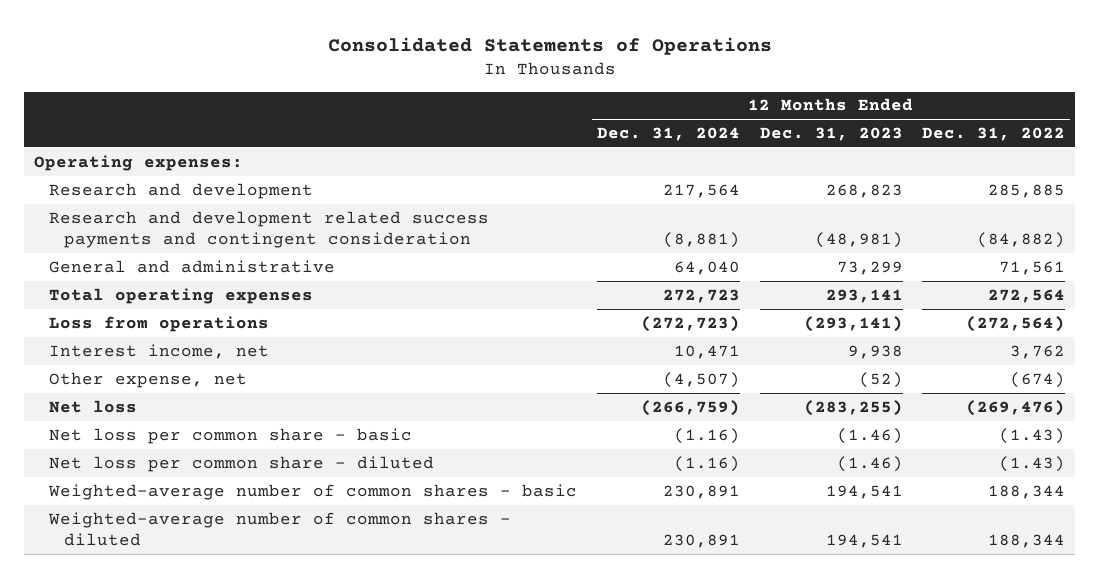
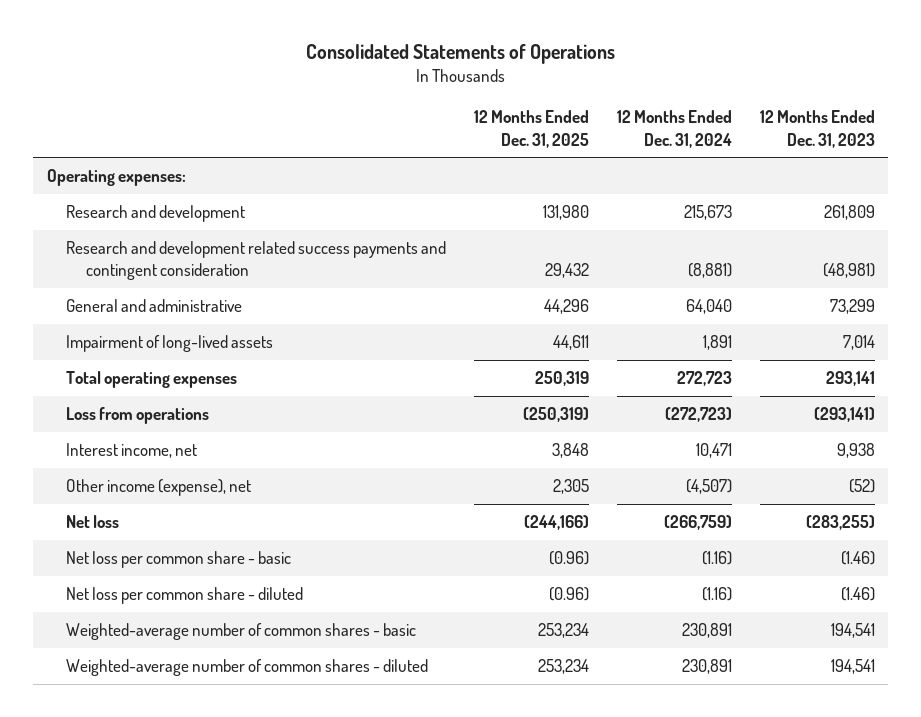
[922,126,1066,141] Dec. 31, 2022 -> none
none -> [474,110,590,148] 12 Months Ended Dec. 31, 2025
[662,183,740,198] 217,564 -> [683,205,732,221] 215,673
[825,183,903,198] 268,823 -> [823,205,875,221] 261,809
none -> [66,335,274,353] Impairment of long-lived assets
[48,371,247,388] Other expense, net -> [66,479,252,497] Other income (expense), net

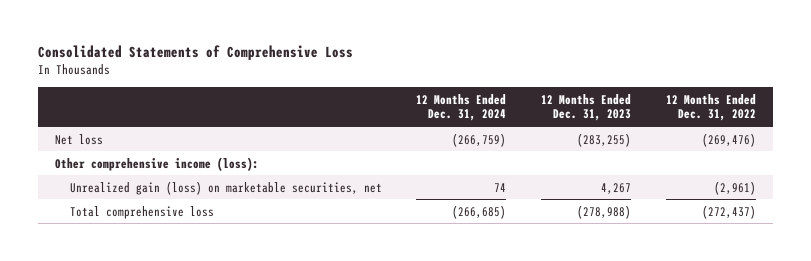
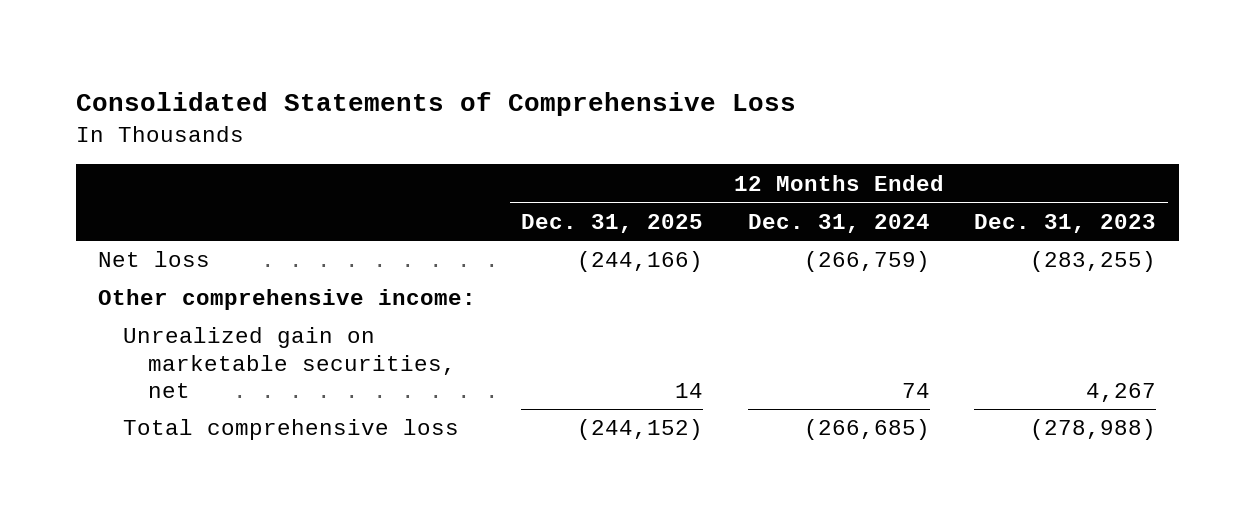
[665,93,756,122] 12 Months Ended Dec. 31, 2022 -> none
none -> [521,213,704,233] Dec. 31, 2025
[55,156,260,171] Other comprehensive income (loss): -> [98,289,477,311] Other comprehensive income:
[69,180,382,195] Unrealized gain (loss) on marketable securities, net -> [123,327,457,398] Unrealized gain on marketable securities, net

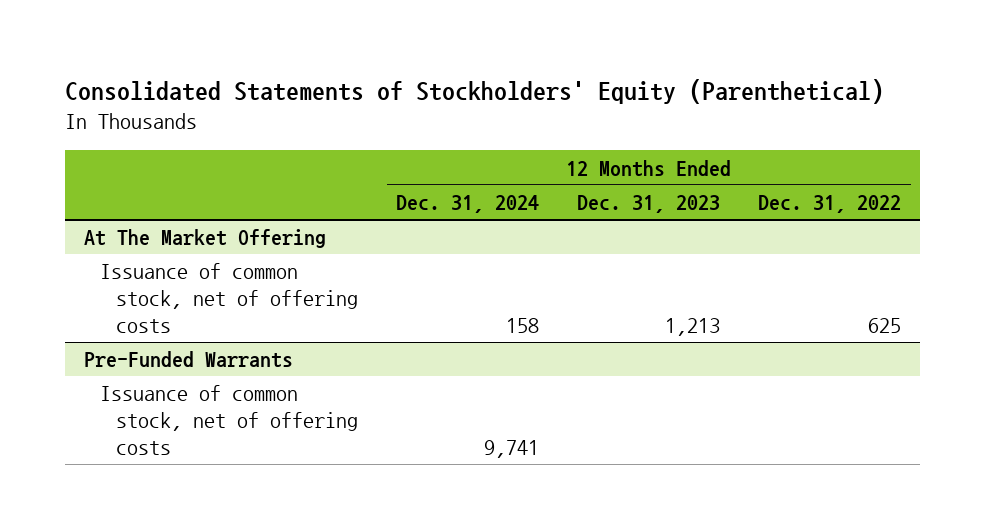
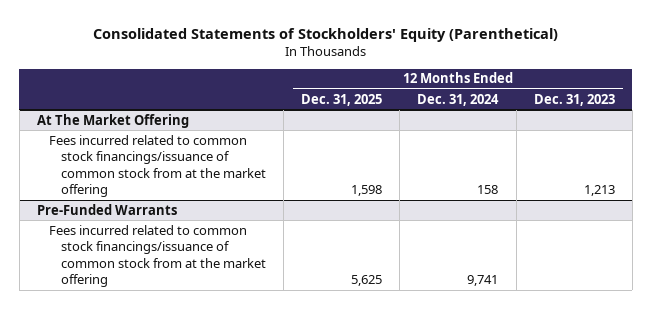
[758,194,902,213] Dec. 31, 2022 -> none
none -> [301,93,383,106] Dec. 31, 2025
[99,263,359,334] Issuance of common stock, net of offering costs -> [48,134,267,198] Fees incurred related to common stock financings/issuance of common stock from at the market offering
[99,385,359,456] Issuance of common stock, net of offering costs -> [48,224,267,288] Fees incurred related to common stock financings/issuance of common stock from at the market offering

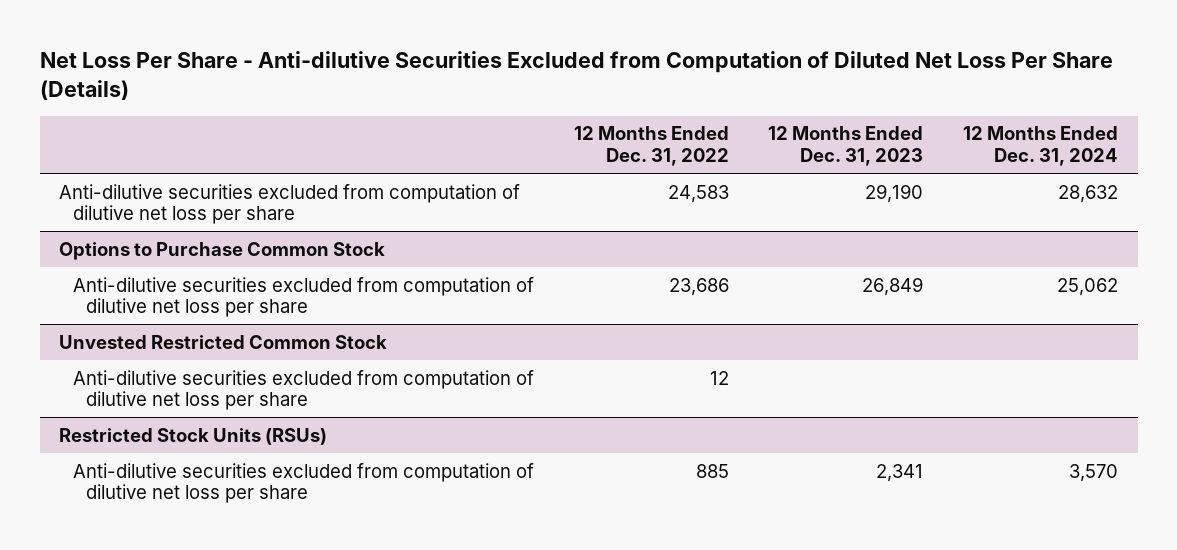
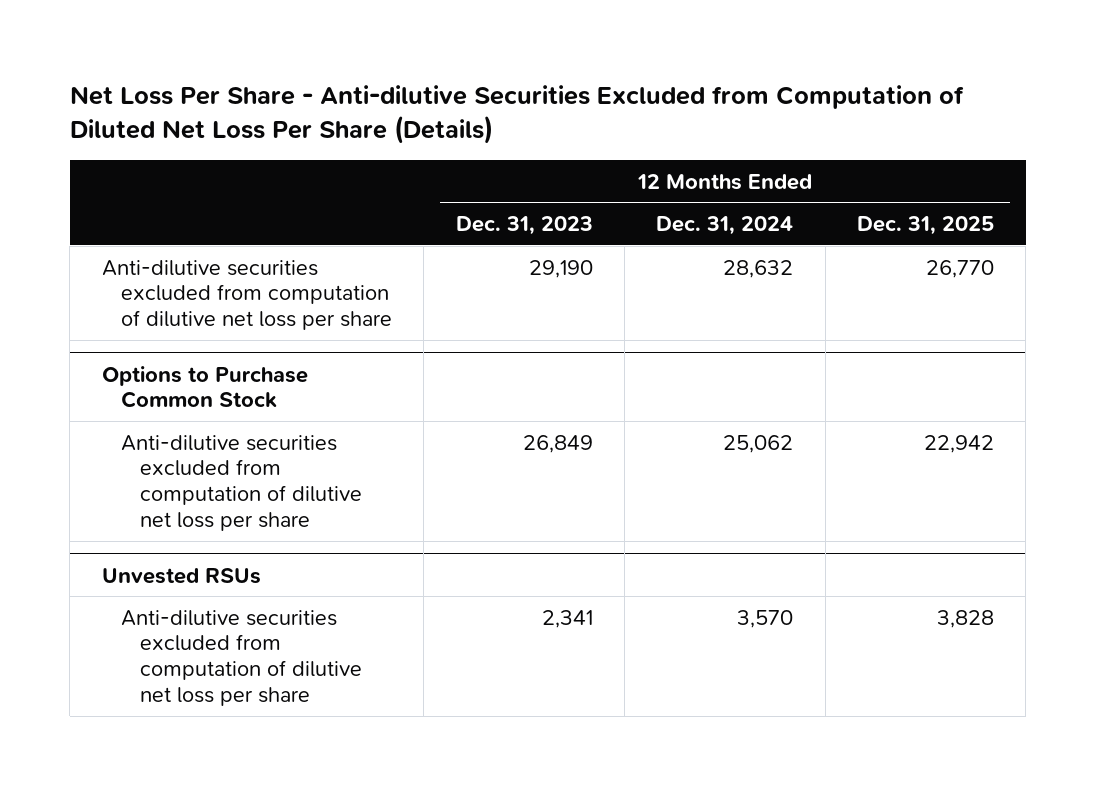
[573,126,729,167] 12 Months Ended Dec. 31, 2022 -> none
none -> [856,216,994,236] Dec. 31, 2025
[59,334,388,349] Unvested Restricted Common Stock -> none
[72,369,534,411] Anti-dilutive securities excluded from computation of dilutive net loss per share -> none
[59,427,328,445] Restricted Stock Units (RSUs) -> [101,567,261,584] Unvested RSUs

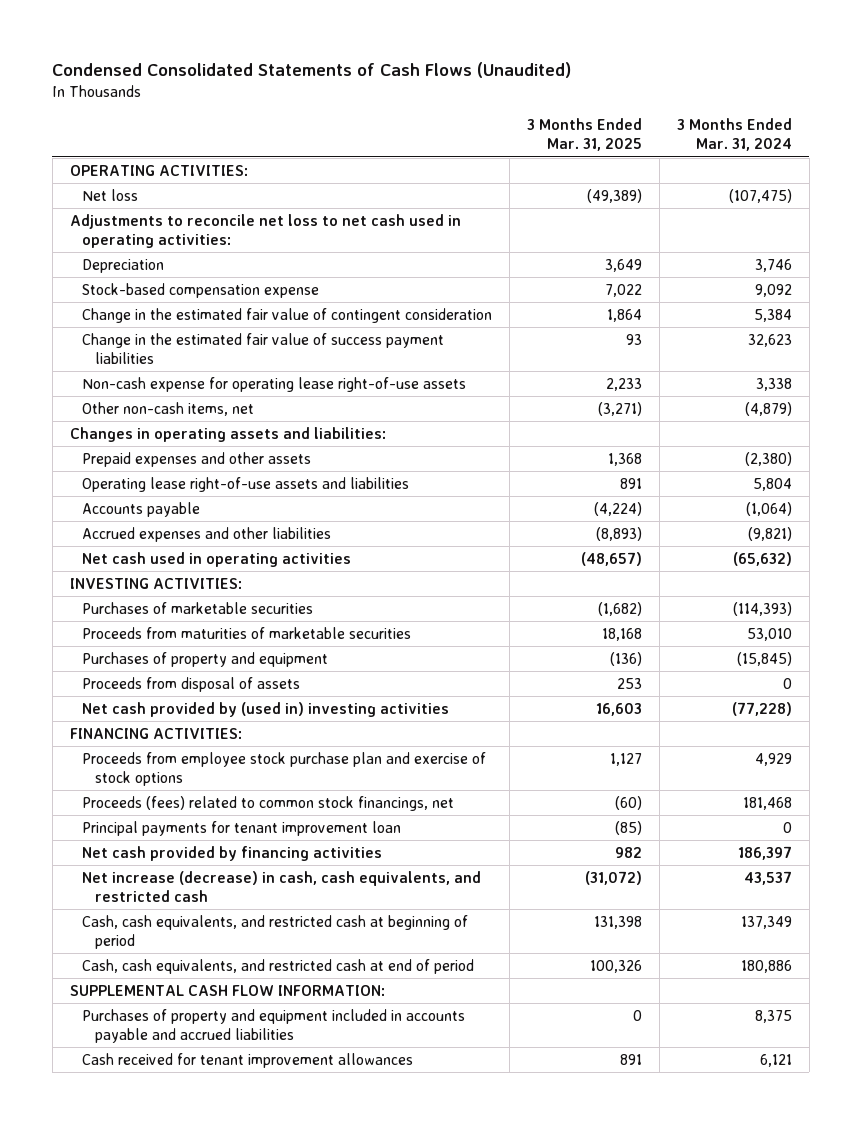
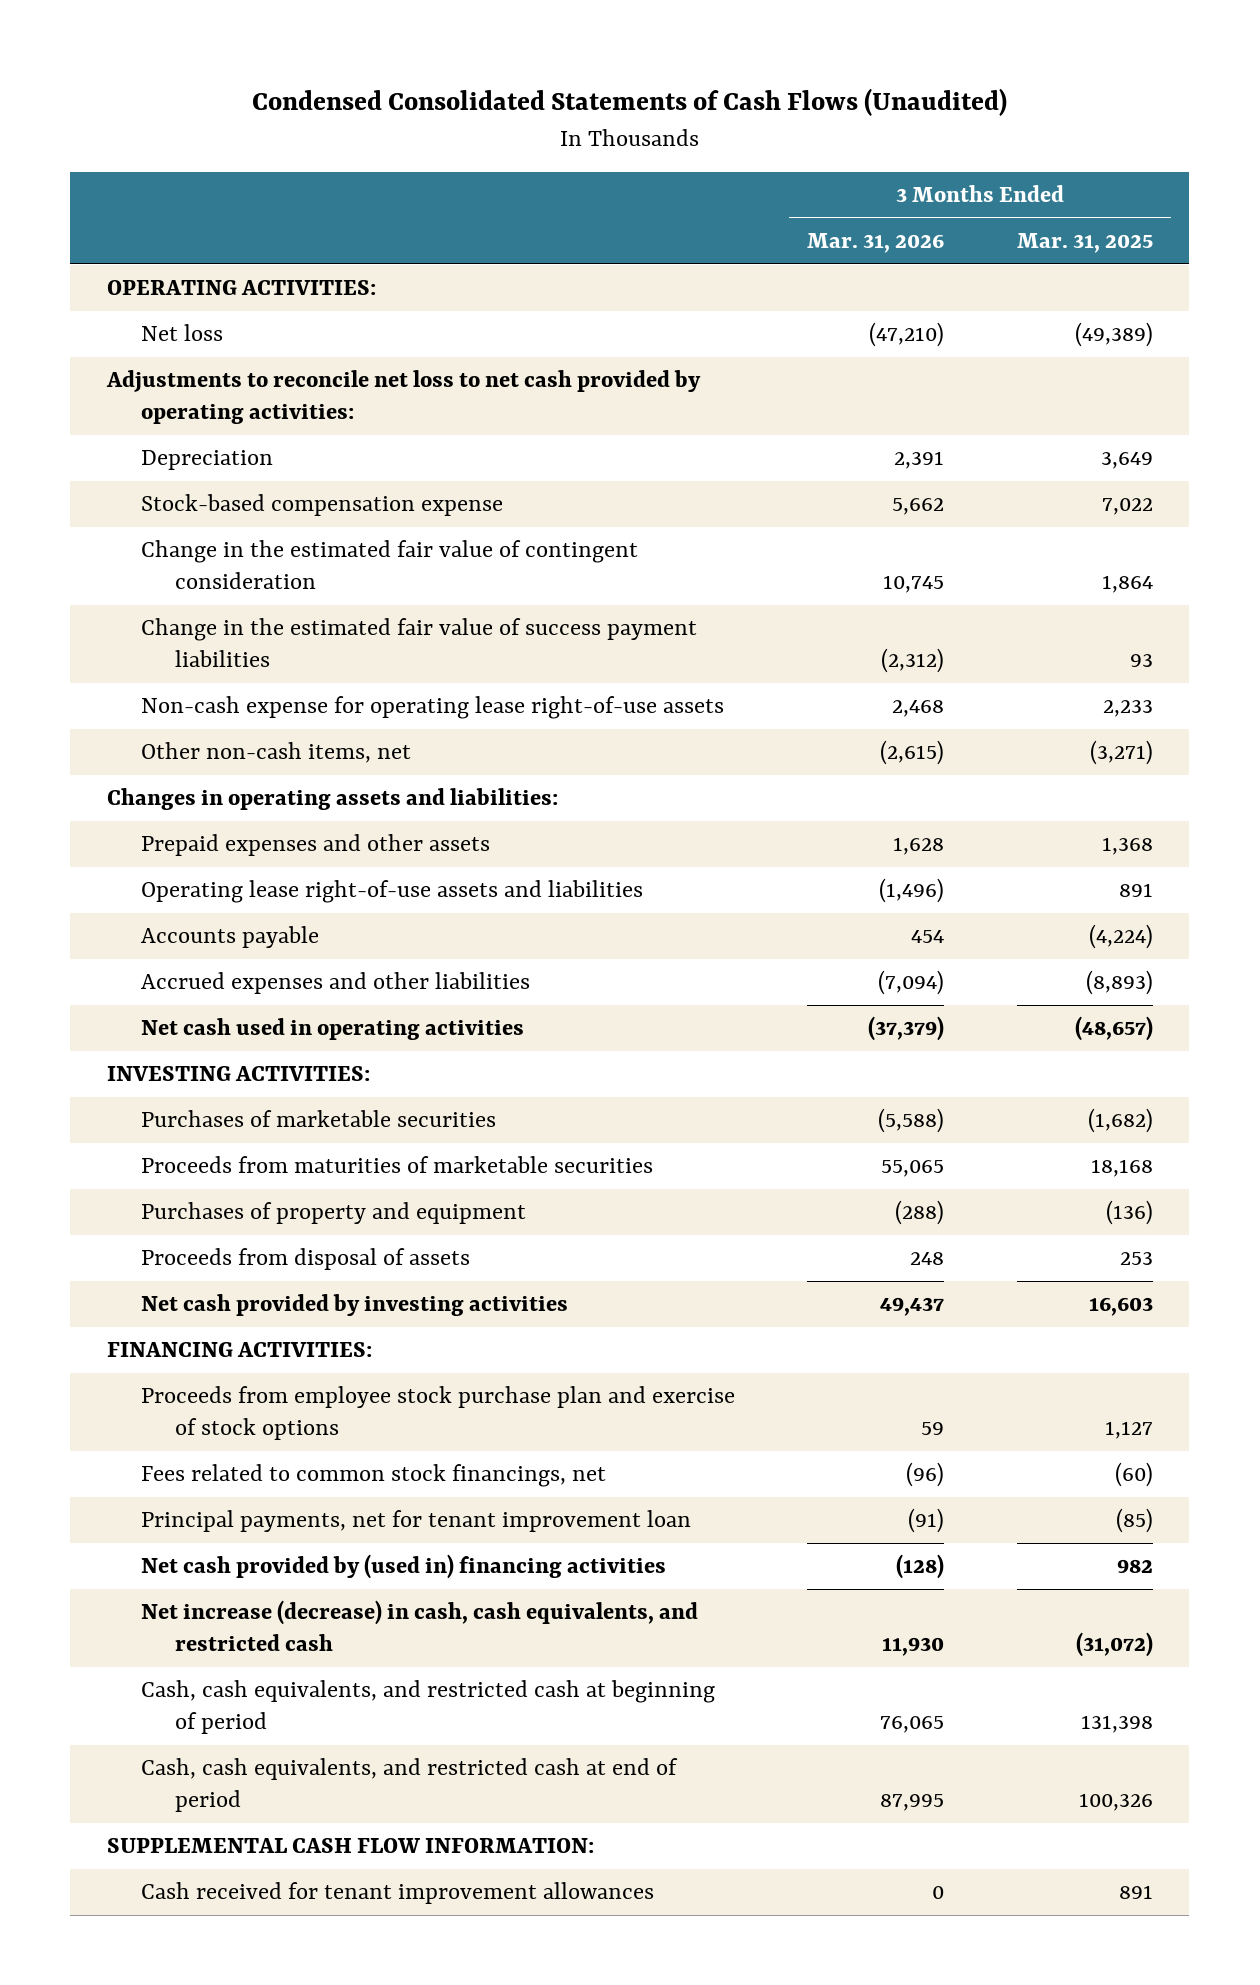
[676,118,792,152] 3 Months Ended Mar. 31, 2024 -> none
none -> [807,233,945,254] Mar. 31, 2026
[69,213,461,248] Adjustments to reconcile net loss to net cash used in operating activities: -> [105,370,701,425] Adjustments to reconcile net loss to net cash provided by operating activities:
[82,701,450,717] Net cash provided by (used in) investing activities -> [140,1294,568,1317] Net cash provided by investing activities
[82,795,455,811] Proceeds (fees) related to common stock financings, net -> [140,1464,606,1488] Fees related to common stock financings, net
[82,820,402,836] Principal payments for tenant improvement loan -> [140,1510,691,1533] Principal payments, net for tenant improvement loan
[82,845,383,861] Net cash provided by financing activities -> [140,1554,666,1580] Net cash provided by (used in) financing activities
[82,1008,466,1043] Purchases of property and equipment included in accounts payable and accrued liabilities -> none

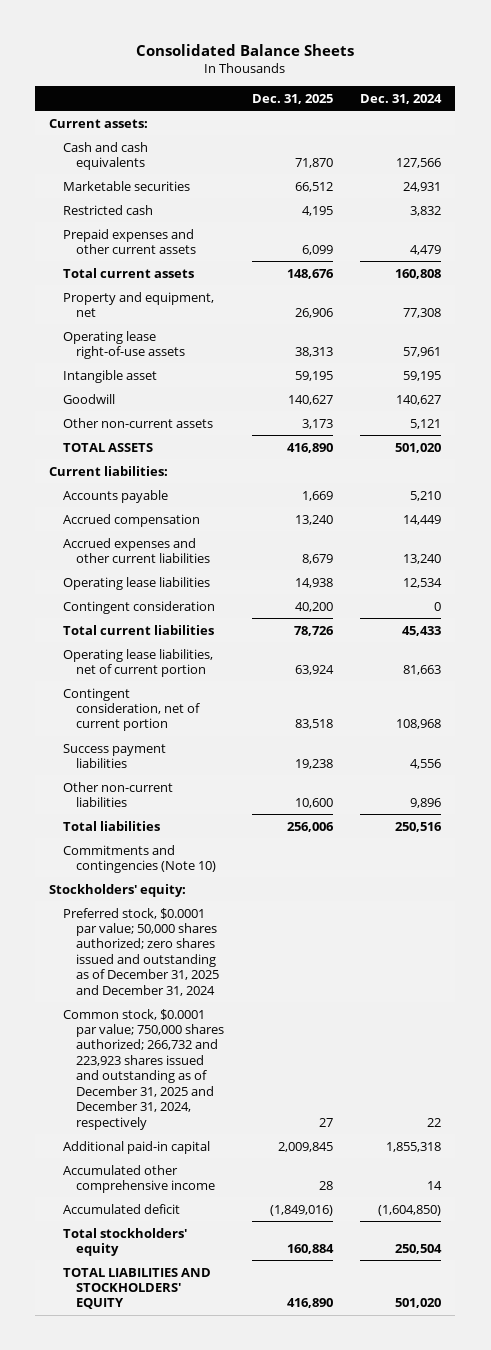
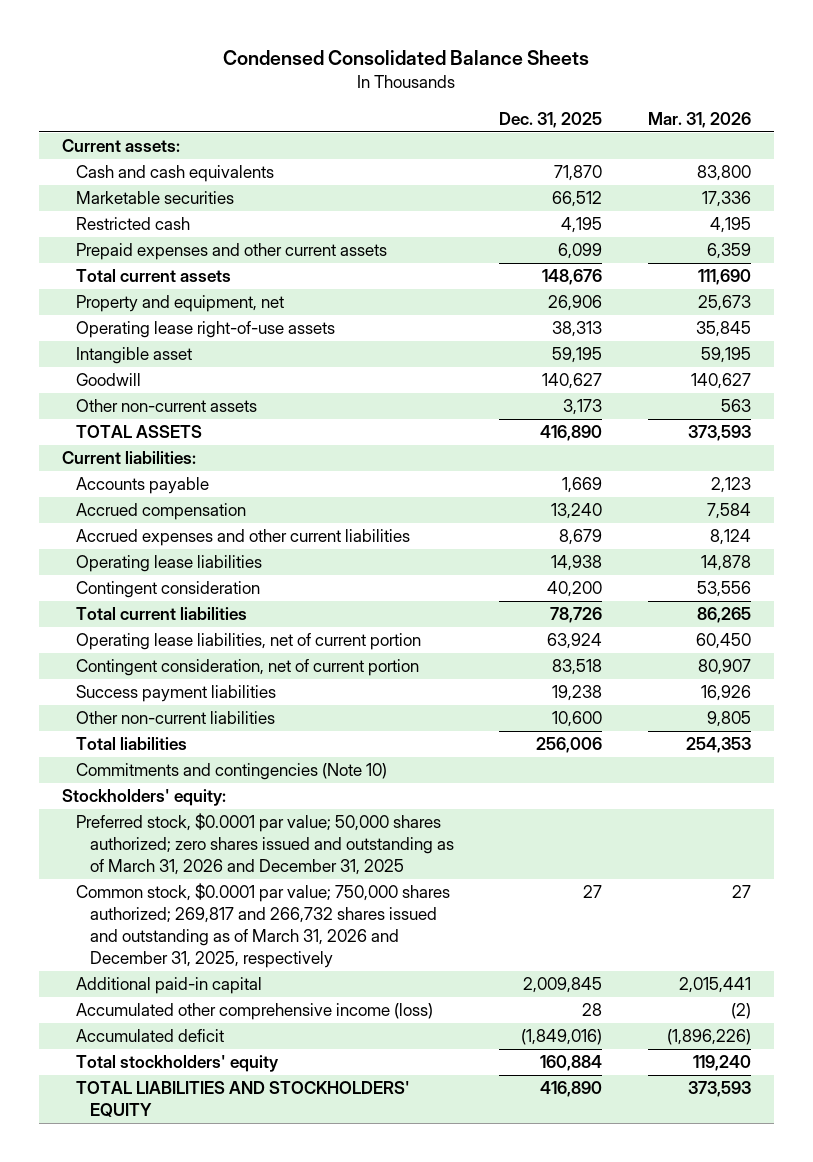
[136,43,355,56] Consolidated Balance Sheets -> [223,50,590,66] Condensed Consolidated Balance Sheets
[360,93,443,104] Dec. 31, 2024 -> none
none -> [648,111,752,128] Mar. 31, 2026
[62,907,219,996] Preferred stock, $0.0001 par value; 50,000 shares authorized; zero shares issued and outstanding as of December 31, 2025 and December 31, 2024 -> [75,813,454,876] Preferred stock, $0.0001 par value; 50,000 shares authorized; zero shares issued and outstanding as of March 31, 2026 and December 31, 2025
[62,1008,224,1130] Common stock, $0.0001 par value; 750,000 shares authorized; 266,732 and 223,923 shares issued and outstanding as of December 31, 2025 and December 31, 2024, respectively -> [75,883,450,969] Common stock, $0.0001 par value; 750,000 shares authorized; 269,817 and 266,732 shares issued and outstanding as of March 31, 2026 and December 31, 2025, respectively
[62,1164,215,1194] Accumulated other comprehensive income -> [75,1003,433,1021] Accumulated other comprehensive income (loss)

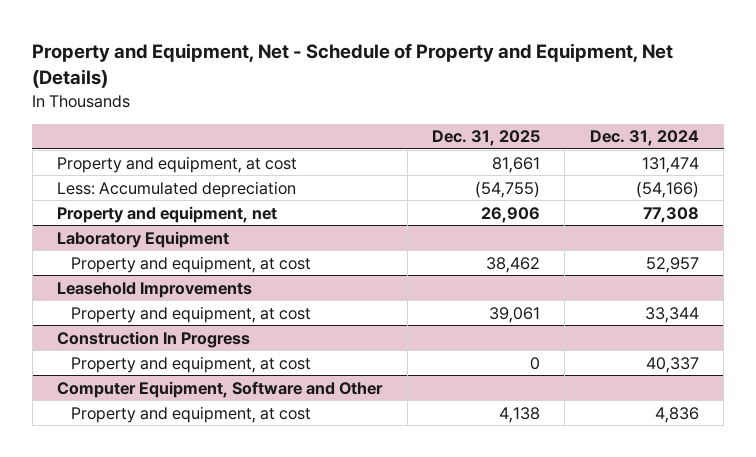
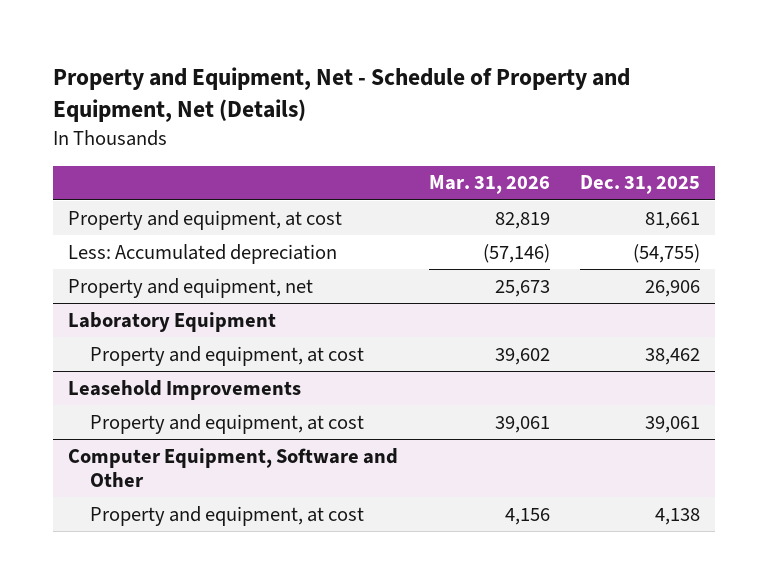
[589,130,699,147] Dec. 31, 2024 -> none
none -> [428,175,550,195] Mar. 31, 2026
[57,330,251,348] Construction In Progress -> none
[70,355,311,373] Property and equipment, at cost -> none

